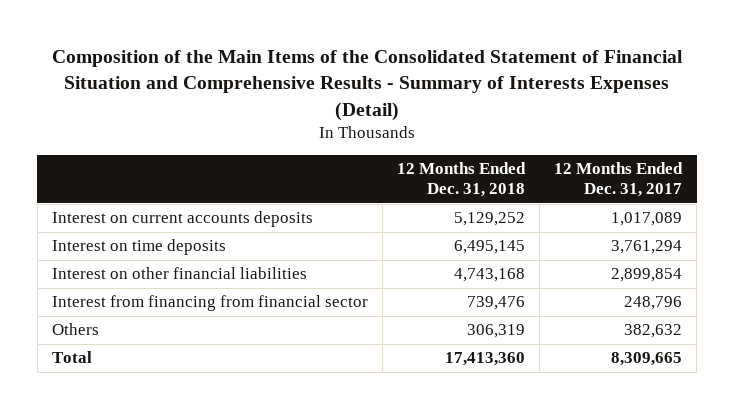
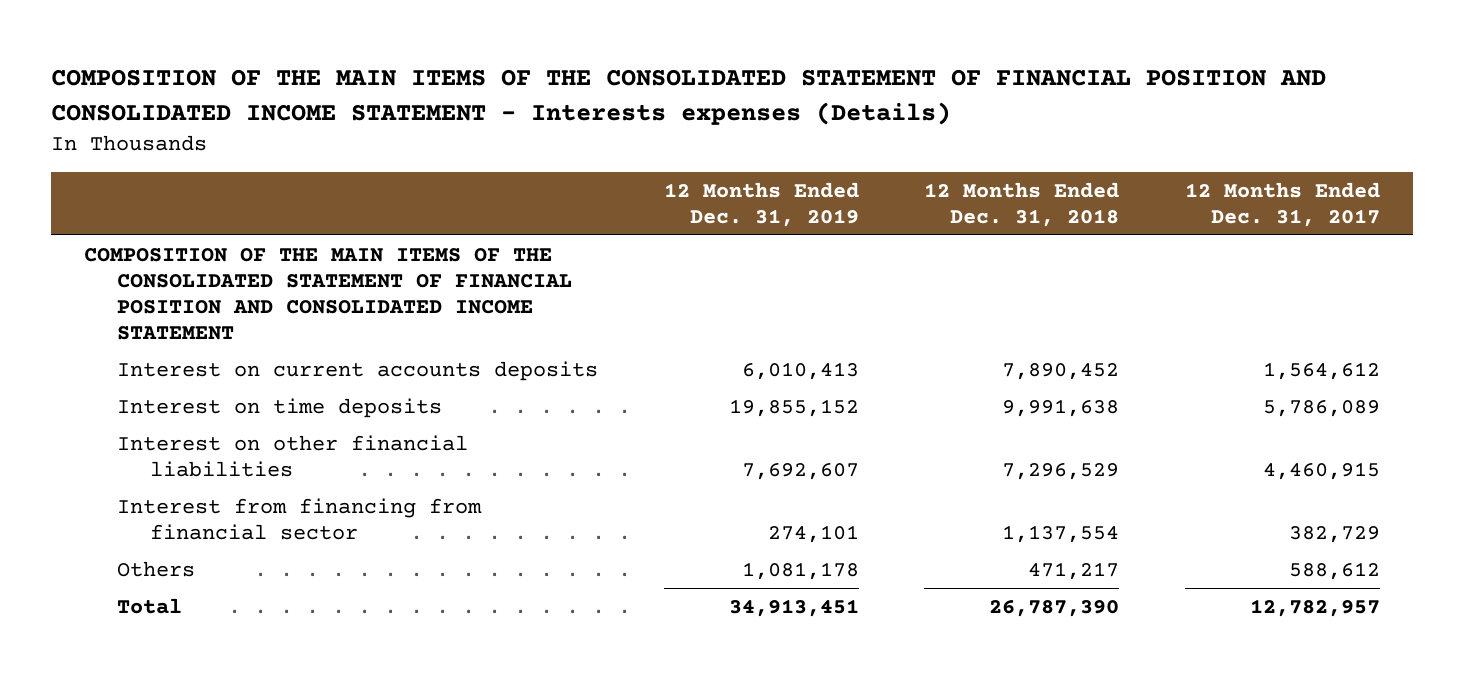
[52,50,684,121] Composition of the Main Items of the Consolidated Statement of Financial Situation and Comprehensive Results - Summary of Interests Expenses (Detail) -> [50,69,1326,125] COMPOSITION OF THE MAIN ITEMS OF THE CONSOLIDATED STATEMENT OF FINANCIAL POSITION AND CONSOLIDATED INCOME STATEMENT - Interests expenses (Details)
none -> [663,181,859,227] 12 Months Ended Dec. 31, 2019
none -> [83,247,572,340] COMPOSITION OF THE MAIN ITEMS OF THE CONSOLIDATED STATEMENT OF FINANCIAL POSITION AND CONSOLIDATED INCOME STATEMENT
[454,212,526,227] 5,129,252 -> [1002,362,1120,380] 7,890,452
[611,212,683,227] 1,017,089 -> [1263,361,1381,380] 1,564,612
[454,240,526,255] 6,495,145 -> [1002,398,1120,417] 9,991,638
[611,240,683,255] 3,761,294 -> [1263,399,1381,417] 5,786,089
[454,268,526,283] 4,743,168 -> [1002,462,1120,480] 7,296,529
[611,268,683,283] 2,899,854 -> [1263,461,1381,480] 4,460,915
[467,296,526,311] 739,476 -> [1002,524,1120,543] 1,137,554
[624,296,683,311] 248,796 -> [1289,525,1381,543] 382,729
[467,324,526,339] 306,319 -> [1028,561,1120,580] 471,217
[624,324,683,339] 382,632 -> [1289,561,1381,580] 588,612
[445,352,526,367] 17,413,360 -> [989,599,1120,617] 26,787,390
[611,352,683,367] 8,309,665 -> [1250,598,1381,617] 12,782,957

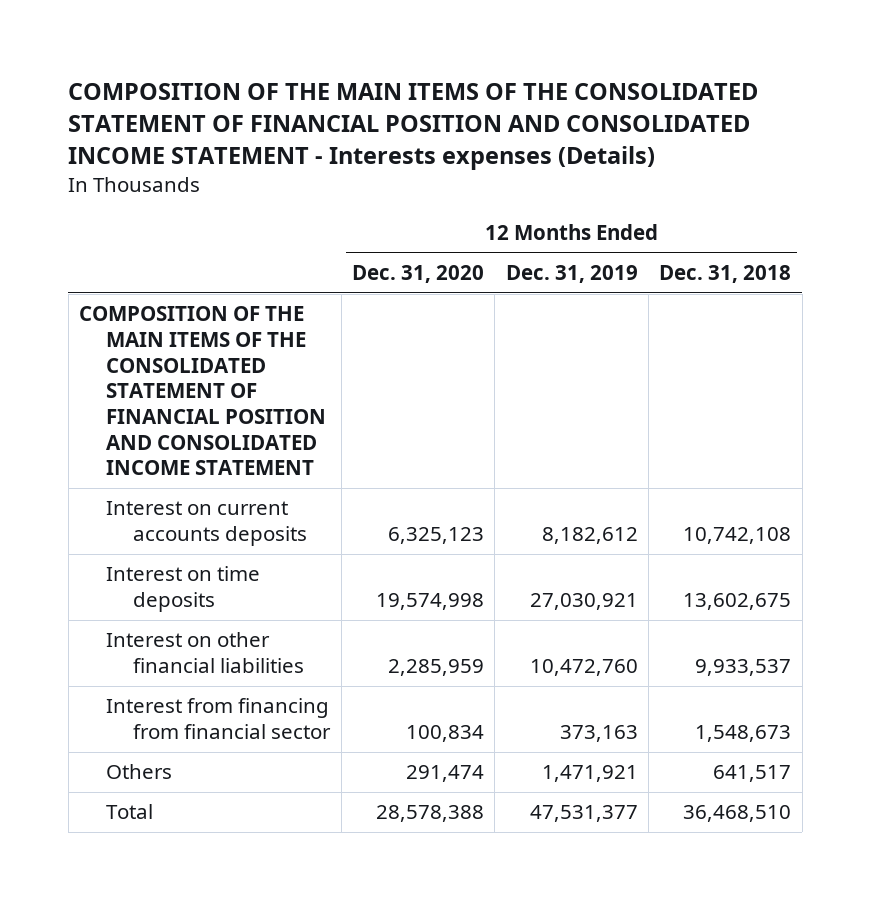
[1185,181,1381,227] 12 Months Ended Dec. 31, 2017 -> none
none -> [351,264,484,283] Dec. 31, 2020
[741,361,859,380] 6,010,413 -> [541,527,638,545] 8,182,612
[1002,362,1120,380] 7,890,452 -> [683,527,792,545] 10,742,108
[728,398,859,417] 19,855,152 -> [529,593,638,611] 27,030,921
[1002,398,1120,417] 9,991,638 -> [683,593,792,611] 13,602,675
[741,462,859,480] 7,692,607 -> [529,659,638,677] 10,472,760
[1002,462,1120,480] 7,296,529 -> [695,659,792,677] 9,933,537
[767,524,859,543] 274,101 -> [559,725,638,743] 373,163
[1002,524,1120,543] 1,137,554 -> [695,725,792,743] 1,548,673
[741,561,859,580] 1,081,178 -> [541,765,638,783] 1,471,921
[1028,561,1120,580] 471,217 -> [713,765,792,783] 641,517
[728,598,859,617] 34,913,451 -> [529,805,638,823] 47,531,377
[989,599,1120,617] 26,787,390 -> [683,805,792,823] 36,468,510

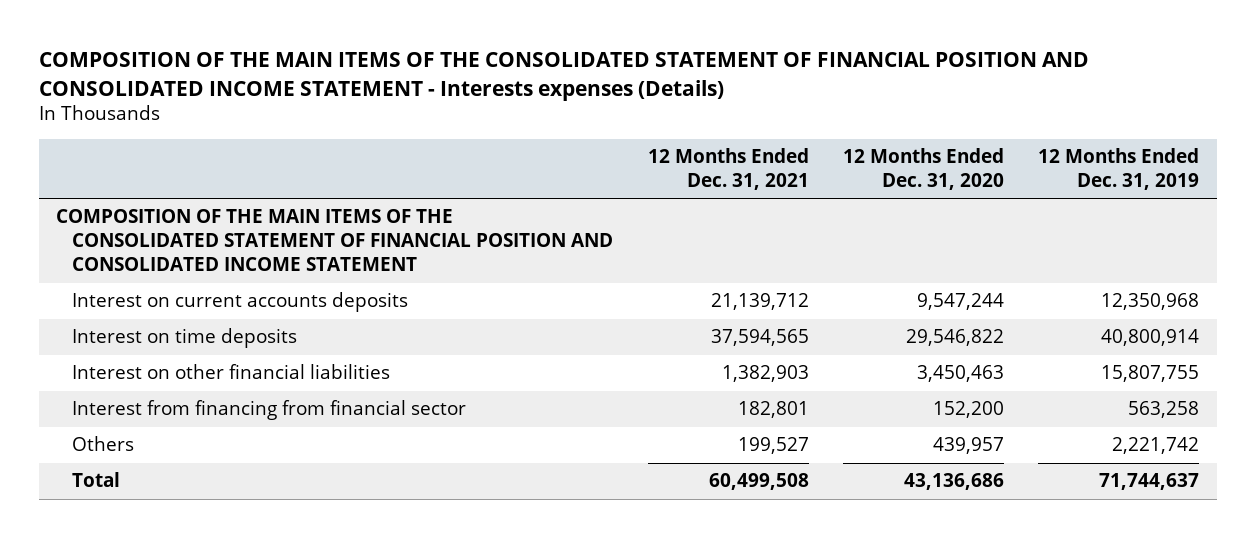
[659,264,792,283] Dec. 31, 2018 -> none
none -> [647,148,809,190] 12 Months Ended Dec. 31, 2021
[387,527,484,545] 6,325,123 -> [917,293,1005,311] 9,547,244
[541,527,638,545] 8,182,612 -> [1101,293,1200,311] 12,350,968
[375,593,484,611] 19,574,998 -> [906,329,1005,347] 29,546,822
[529,593,638,611] 27,030,921 -> [1101,329,1200,347] 40,800,914
[387,659,484,677] 2,285,959 -> [917,365,1005,383] 3,450,463
[529,659,638,677] 10,472,760 -> [1101,365,1200,383] 15,807,755
[405,725,484,743] 100,834 -> [933,401,1005,419] 152,200
[559,725,638,743] 373,163 -> [1128,401,1200,419] 563,258
[405,765,484,783] 291,474 -> [933,437,1005,455] 439,957
[541,765,638,783] 1,471,921 -> [1112,437,1200,455] 2,221,742
[375,805,484,823] 28,578,388 -> [904,473,1005,491] 43,136,686
[529,805,638,823] 47,531,377 -> [1099,473,1200,491] 71,744,637

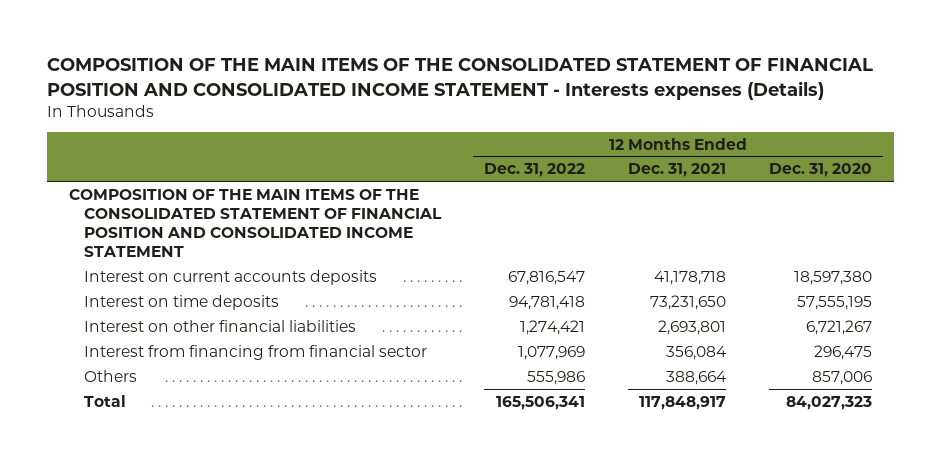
[1038,148,1200,190] 12 Months Ended Dec. 31, 2019 -> none
none -> [483,163,585,178] Dec. 31, 2022
[710,293,809,311] 21,139,712 -> [654,270,727,285] 41,178,718
[917,293,1005,311] 9,547,244 -> [794,270,873,285] 18,597,380
[710,329,809,347] 37,594,565 -> [650,294,727,310] 73,231,650
[906,329,1005,347] 29,546,822 -> [797,295,873,310] 57,555,195
[721,365,809,383] 1,382,903 -> [658,319,727,335] 2,693,801
[917,365,1005,383] 3,450,463 -> [806,319,873,335] 6,721,267
[737,401,809,419] 182,801 -> [666,345,728,360] 356,084
[933,401,1005,419] 152,200 -> [814,344,873,360] 296,475
[737,437,809,455] 199,527 -> [666,370,728,385] 388,664
[933,437,1005,455] 439,957 -> [812,370,873,385] 857,006
[708,473,809,491] 60,499,508 -> [639,395,727,410] 117,848,917
[904,473,1005,491] 43,136,686 -> [786,395,873,410] 84,027,323

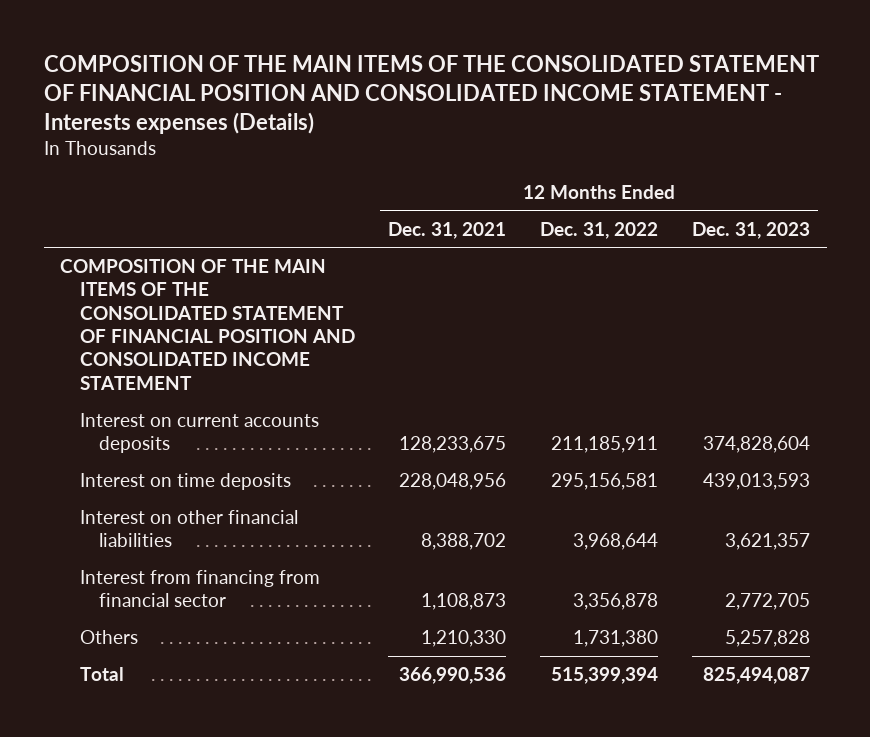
[769,163,873,178] Dec. 31, 2020 -> none
none -> [691,221,810,239] Dec. 31, 2023
[507,270,585,285] 67,816,547 -> [551,436,659,454] 211,185,911
[654,270,727,285] 41,178,718 -> [399,436,507,454] 128,233,675
[508,295,585,310] 94,781,418 -> [551,473,659,491] 295,156,581
[650,294,727,310] 73,231,650 -> [399,473,507,491] 228,048,956
[519,319,585,335] 1,274,421 -> [573,533,659,551] 3,968,644
[658,319,727,335] 2,693,801 -> [421,533,507,551] 8,388,702
[517,345,585,360] 1,077,969 -> [573,593,659,611] 3,356,878
[666,345,728,360] 356,084 -> [421,593,507,611] 1,108,873
[526,370,585,385] 555,986 -> [573,630,659,648] 1,731,380
[666,370,728,385] 388,664 -> [421,630,507,648] 1,210,330
[495,395,585,410] 165,506,341 -> [551,667,659,685] 515,399,394
[639,395,727,410] 117,848,917 -> [399,667,507,685] 366,990,536

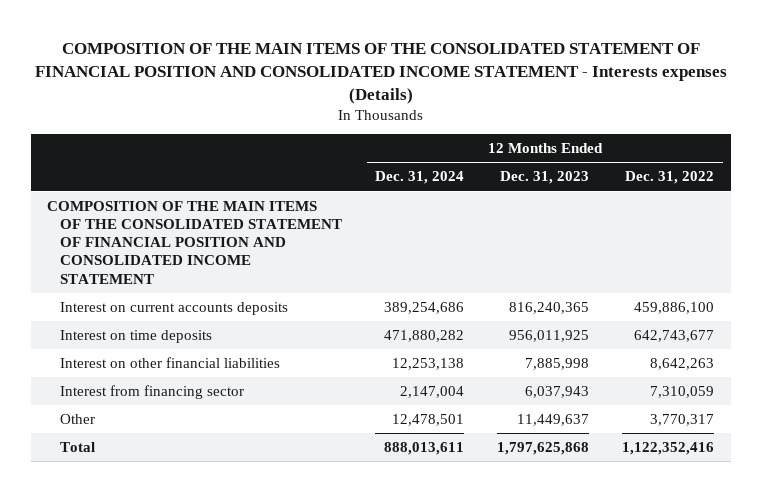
[388,221,507,239] Dec. 31, 2021 -> none
none -> [375,171,465,185] Dec. 31, 2024
[551,436,659,454] 211,185,911 -> [634,301,715,314] 459,886,100
[702,436,810,454] 374,828,604 -> [509,301,590,314] 816,240,365
[551,473,659,491] 295,156,581 -> [634,329,715,342] 642,743,677
[702,473,810,491] 439,013,593 -> [509,329,590,342] 956,011,925
[573,533,659,551] 3,968,644 -> [650,357,715,370] 8,642,263
[724,533,810,551] 3,621,357 -> [525,357,590,370] 7,885,998
[79,570,320,608] Interest from financing from financial sector -> [59,384,244,399] Interest from financing sector
[573,593,659,611] 3,356,878 -> [650,385,715,398] 7,310,059
[724,593,810,611] 2,772,705 -> [525,385,590,398] 6,037,943
[79,630,138,645] Others -> [59,413,95,424] Other
[573,630,659,648] 1,731,380 -> [650,413,715,426] 3,770,317
[724,630,810,648] 5,257,828 -> [517,413,590,426] 11,449,637
[551,667,659,685] 515,399,394 -> [622,441,715,455] 1,122,352,416
[702,667,810,685] 825,494,087 -> [497,441,590,455] 1,797,625,868

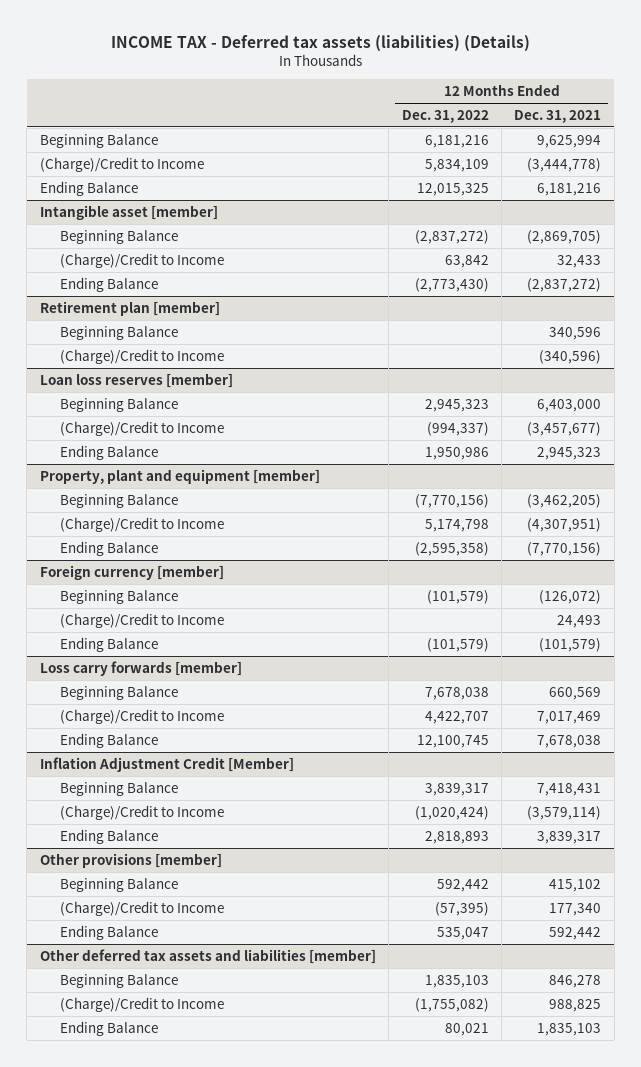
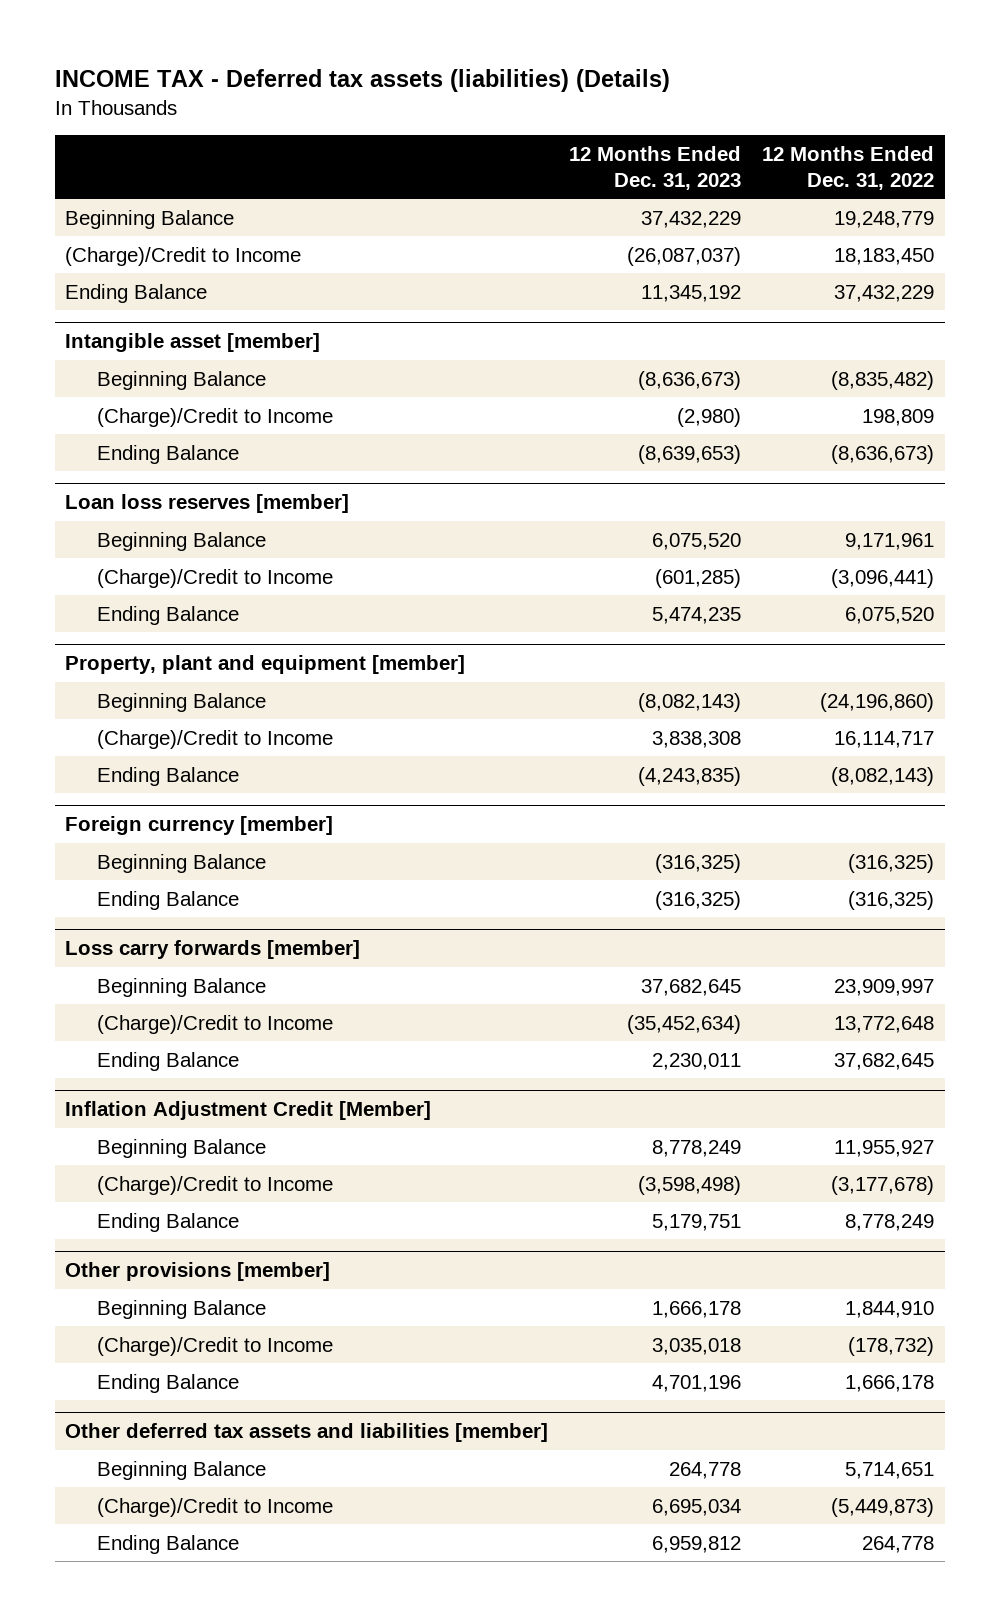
[514,109,602,123] Dec. 31, 2021 -> none
none -> [569,146,742,190] 12 Months Ended Dec. 31, 2023
[424,134,489,148] 6,181,216 -> [834,210,935,228] 19,248,779
[424,158,489,172] 5,834,109 -> [834,247,935,265] 18,183,450
[416,182,489,196] 12,015,325 -> [834,284,935,302] 37,432,229
[39,300,220,316] Retirement plan [member] -> none
[60,325,179,340] Beginning Balance -> none
[60,348,225,364] (Charge)/Credit to Income -> none
[414,229,489,244] (2,837,272) -> [831,370,935,390] (8,835,482)
[444,254,489,268] 63,842 -> [862,408,935,426] 198,809
[414,277,489,292] (2,773,430) -> [831,444,935,464] (8,636,673)
[424,398,489,412] 2,945,323 -> [845,532,935,550] 9,171,961
[426,421,489,436] (994,337) -> [831,568,935,588] (3,096,441)
[424,446,489,460] 1,950,986 -> [845,606,935,624] 6,075,520
[414,493,489,508] (7,770,156) -> [820,692,935,712] (24,196,860)
[424,518,489,532] 5,174,798 -> [834,730,935,748] 16,114,717
[414,541,489,556] (2,595,358) -> [831,766,935,786] (8,082,143)
[60,612,225,628] (Charge)/Credit to Income -> none
[426,589,489,604] (101,579) -> [848,853,935,873] (316,325)
[426,637,489,652] (101,579) -> [848,890,935,910] (316,325)
[424,686,489,700] 7,678,038 -> [834,978,935,996] 23,909,997
[424,710,489,724] 4,422,707 -> [834,1015,935,1033] 13,772,648
[416,734,489,748] 12,100,745 -> [834,1052,935,1070] 37,682,645
[424,782,489,796] 3,839,317 -> [834,1139,935,1157] 11,955,927
[414,805,489,820] (1,020,424) -> [831,1175,935,1195] (3,177,678)
[424,830,489,844] 2,818,893 -> [845,1213,935,1231] 8,778,249
[436,878,489,892] 592,442 -> [845,1300,935,1318] 1,844,910
[434,901,489,916] (57,395) -> [848,1336,935,1356] (178,732)
[436,926,489,940] 535,047 -> [845,1374,935,1392] 1,666,178
[424,974,489,988] 1,835,103 -> [845,1461,935,1479] 5,714,651
[414,997,489,1012] (1,755,082) -> [831,1497,935,1517] (5,449,873)
[444,1022,489,1036] 80,021 -> [862,1535,935,1553] 264,778

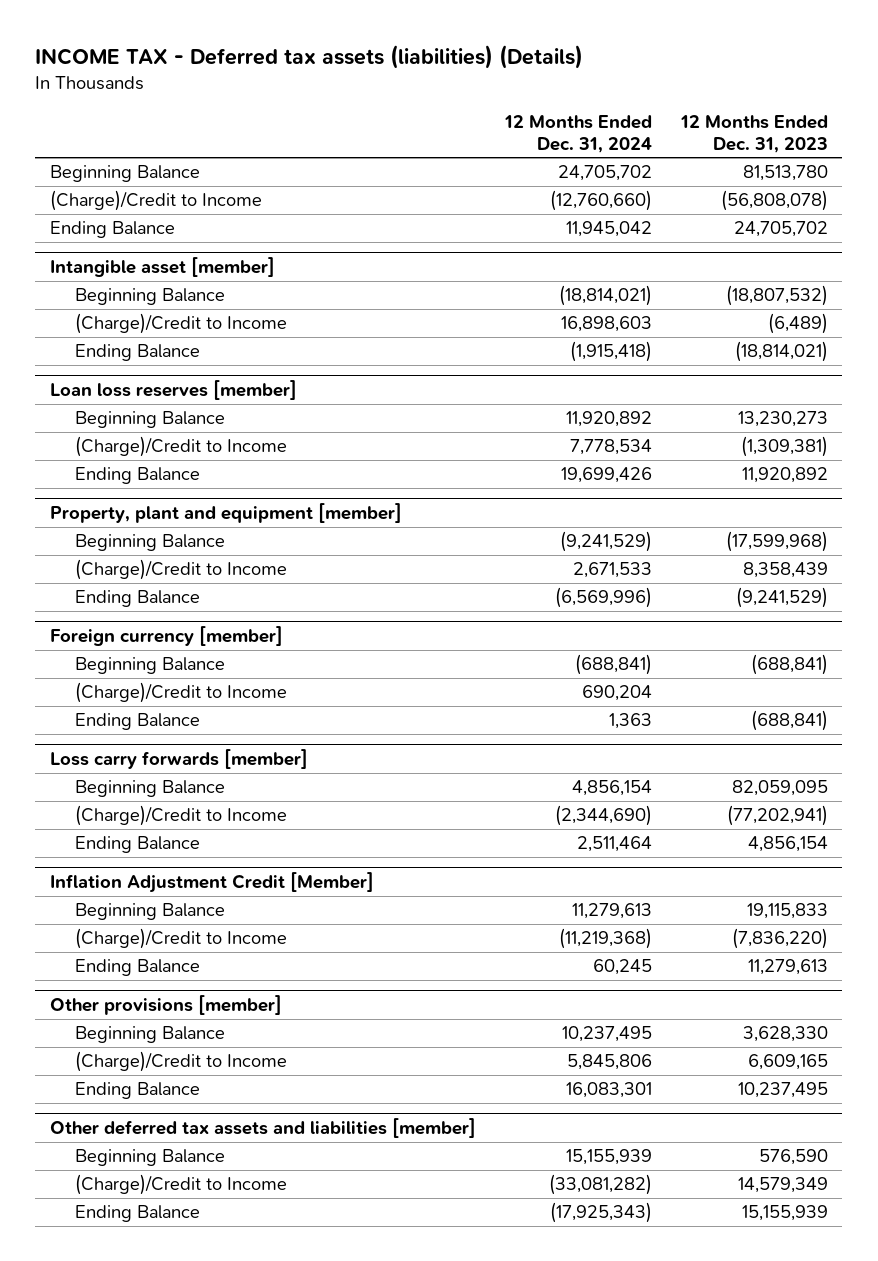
[762,146,935,190] 12 Months Ended Dec. 31, 2022 -> none
none -> [503,114,652,153] 12 Months Ended Dec. 31, 2024
[641,210,742,228] 37,432,229 -> [742,165,828,182] 81,513,780
[627,246,742,266] (26,087,037) -> [720,190,828,212] (56,808,078)
[641,284,742,302] 11,345,192 -> [733,221,828,238] 24,705,702
[638,370,742,390] (8,636,673) -> [725,285,828,307] (18,807,532)
[677,407,742,427] (2,980) -> [767,313,828,335] (6,489)
[638,444,742,464] (8,639,653) -> [734,341,828,363] (18,814,021)
[652,532,742,550] 6,075,520 -> [737,411,828,428] 13,230,273
[655,568,742,588] (601,285) -> [740,436,828,458] (1,309,381)
[652,606,742,624] 5,474,235 -> [741,467,828,484] 11,920,892
[638,692,742,712] (8,082,143) -> [725,531,828,553] (17,599,968)
[652,730,742,748] 3,838,308 -> [742,562,828,579] 8,358,439
[638,766,742,786] (4,243,835) -> [735,587,828,609] (9,241,529)
[655,853,742,873] (316,325) -> [750,654,828,676] (688,841)
none -> [74,682,287,704] (Charge)/Credit to Income
[655,890,742,910] (316,325) -> [750,710,828,732] (688,841)
[641,978,742,996] 37,682,645 -> [731,780,828,797] 82,059,095
[627,1014,742,1034] (35,452,634) -> [726,805,828,827] (77,202,941)
[652,1052,742,1070] 2,230,011 -> [747,836,828,853] 4,856,154
[652,1139,742,1157] 8,778,249 -> [746,903,828,920] 19,115,833
[638,1175,742,1195] (3,598,498) -> [731,928,828,950] (7,836,220)
[652,1213,742,1231] 5,179,751 -> [747,959,828,976] 11,279,613
[652,1300,742,1318] 1,666,178 -> [742,1026,828,1043] 3,628,330
[652,1337,742,1355] 3,035,018 -> [747,1054,828,1071] 6,609,165
[652,1374,742,1392] 4,701,196 -> [737,1082,828,1099] 10,237,495
[669,1461,742,1479] 264,778 -> [758,1149,828,1166] 576,590
[652,1498,742,1516] 6,695,034 -> [737,1177,828,1194] 14,579,349
[652,1535,742,1553] 6,959,812 -> [741,1205,828,1222] 15,155,939

